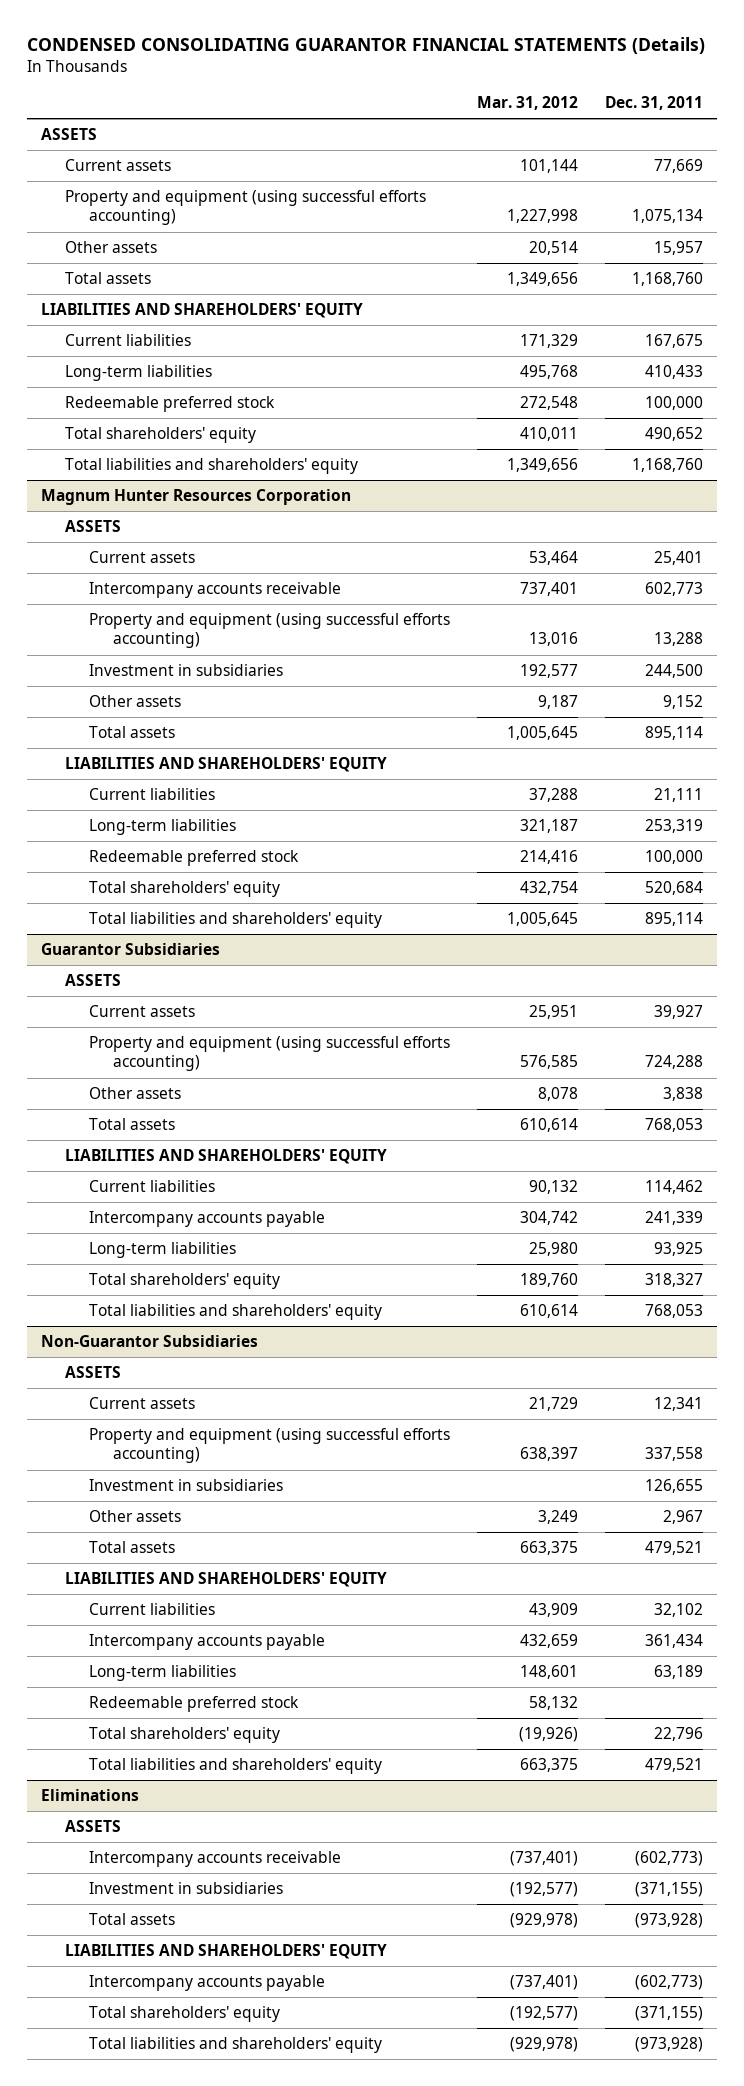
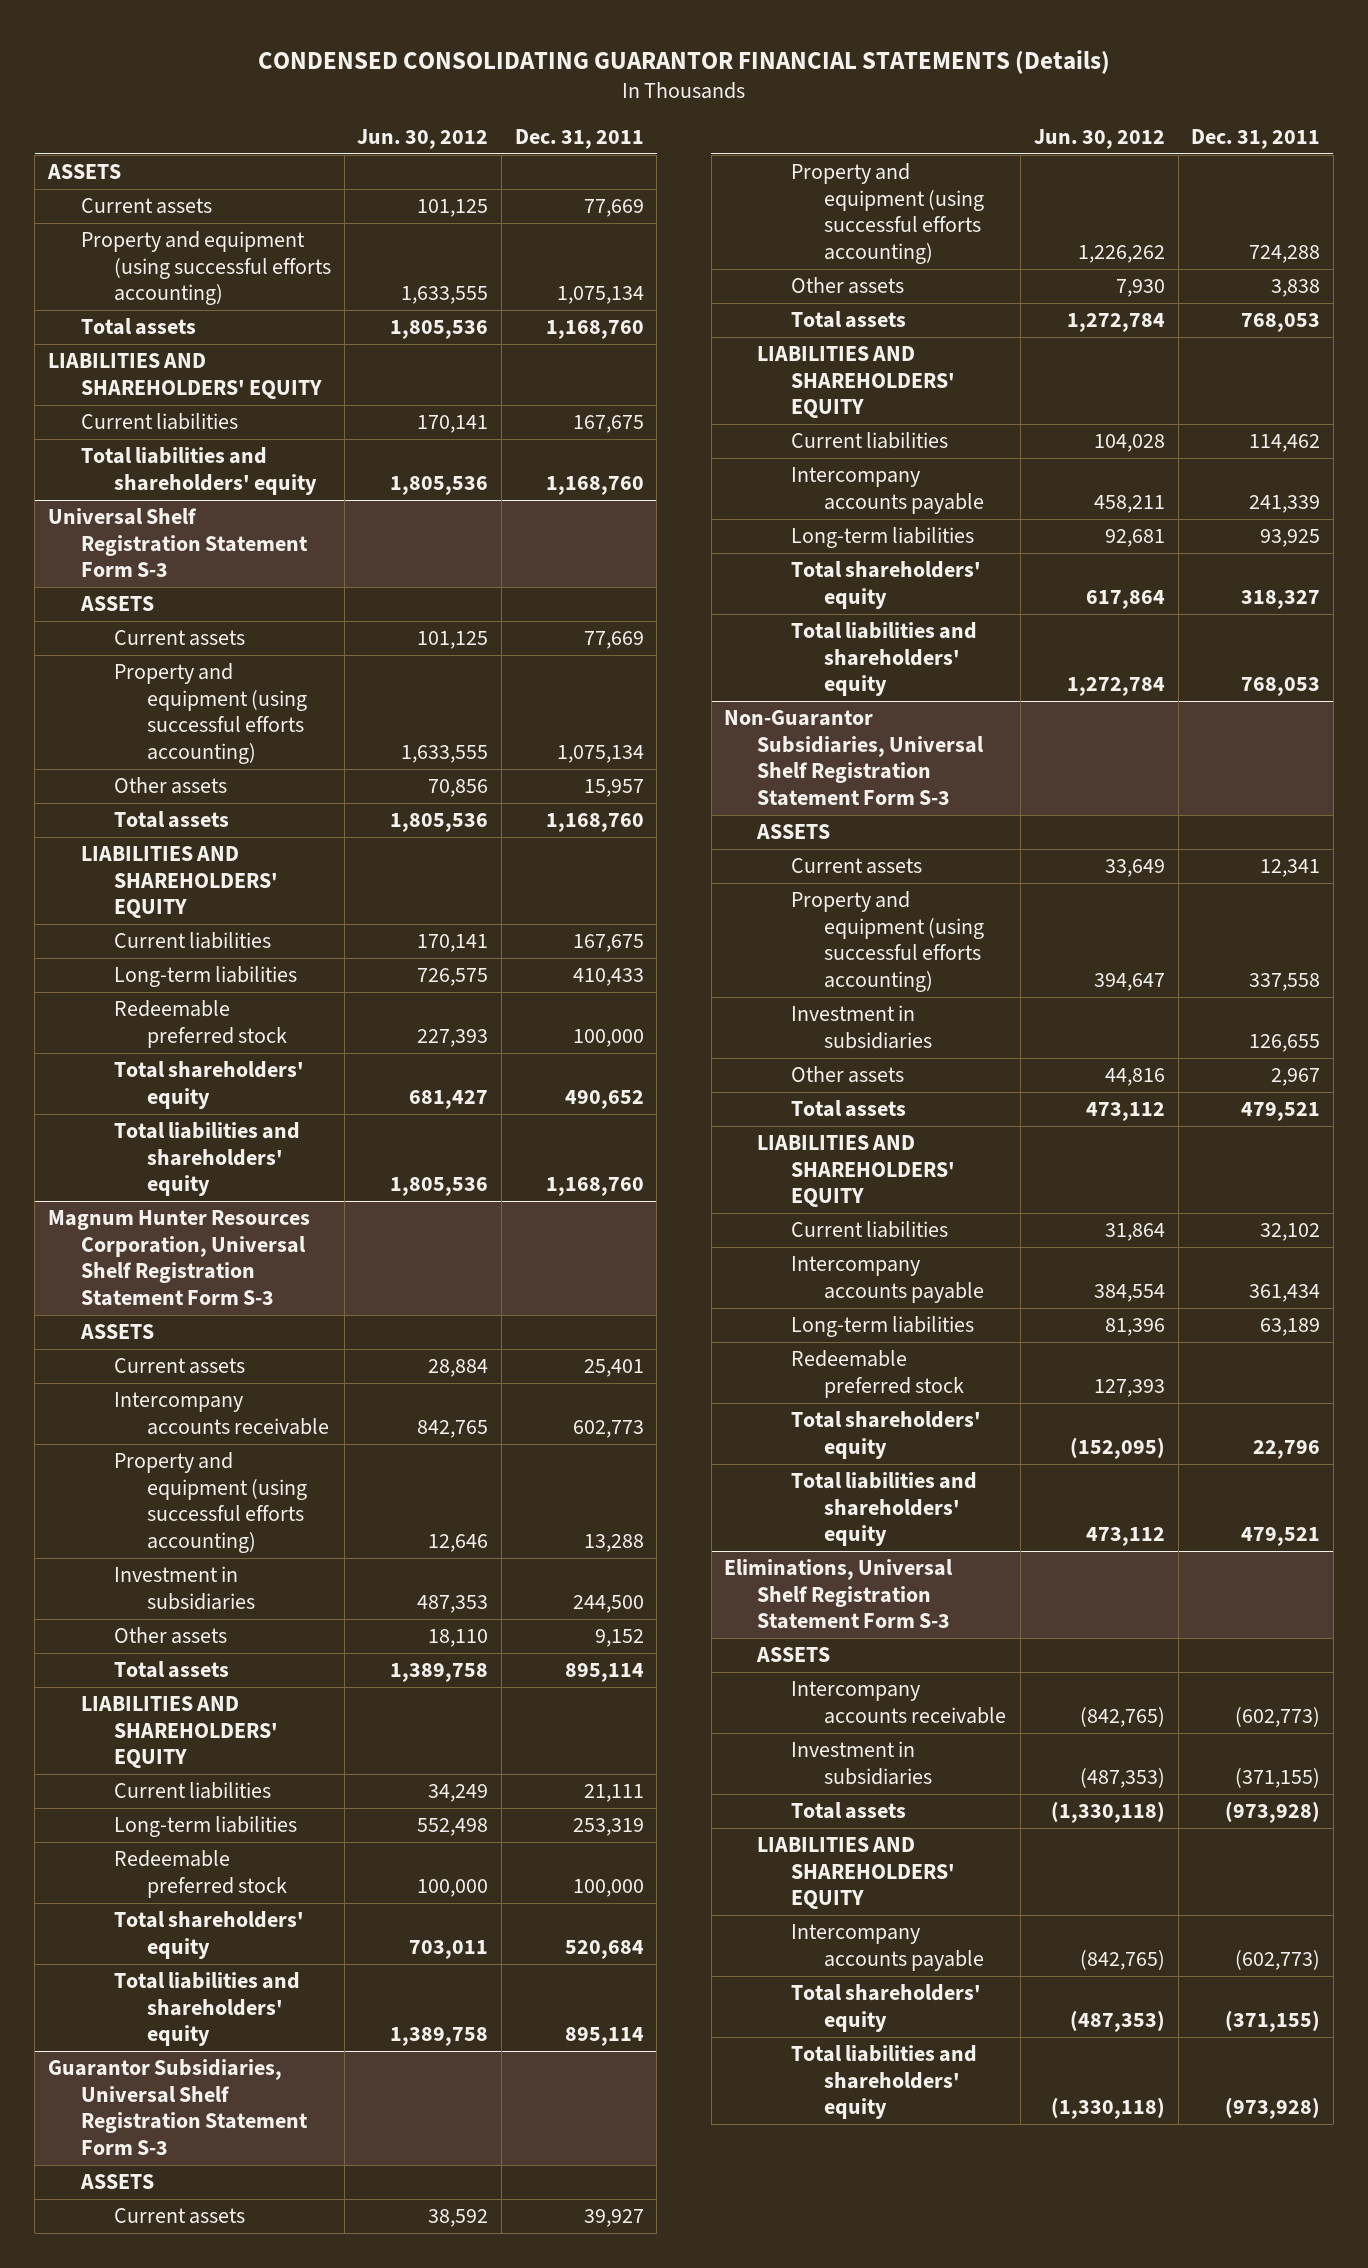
[477,96,579,111] Mar. 31, 2012 -> none
none -> [357,128,489,149] Jun. 30, 2012
none -> [81,318,197,336] Total assets
none -> [47,353,323,399] LIABILITIES AND SHAREHOLDERS' EQUITY
none -> [81,413,239,431] Current liabilities
none -> [81,447,318,495] Total liabilities and shareholders' equity
none -> [47,508,309,578] Universal Shelf Registration Statement Form S-3
none -> [80,596,155,612] ASSETS
none -> [114,630,246,647] Current assets
none -> [114,663,308,764] Property and equipment (using successful efforts accounting)
[40,489,351,506] Magnum Hunter Resources Corporation -> none
none -> [47,1210,310,1306] Magnum Hunter Resources Corporation, Universal Shelf Registration Statement Form S-3
[40,943,220,956] Guarantor Subsidiaries -> none
none -> [47,2059,309,2155] Guarantor Subsidiaries, Universal Shelf Registration Statement Form S-3
[40,1335,258,1348] Non-Guarantor Subsidiaries -> none
none -> [724,710,985,806] Non-Guarantor Subsidiaries, Universal Shelf Registration Statement Form S-3
[40,1789,139,1802] Eliminations -> none
none -> [724,1559,954,1630] Eliminations, Universal Shelf Registration Statement Form S-3

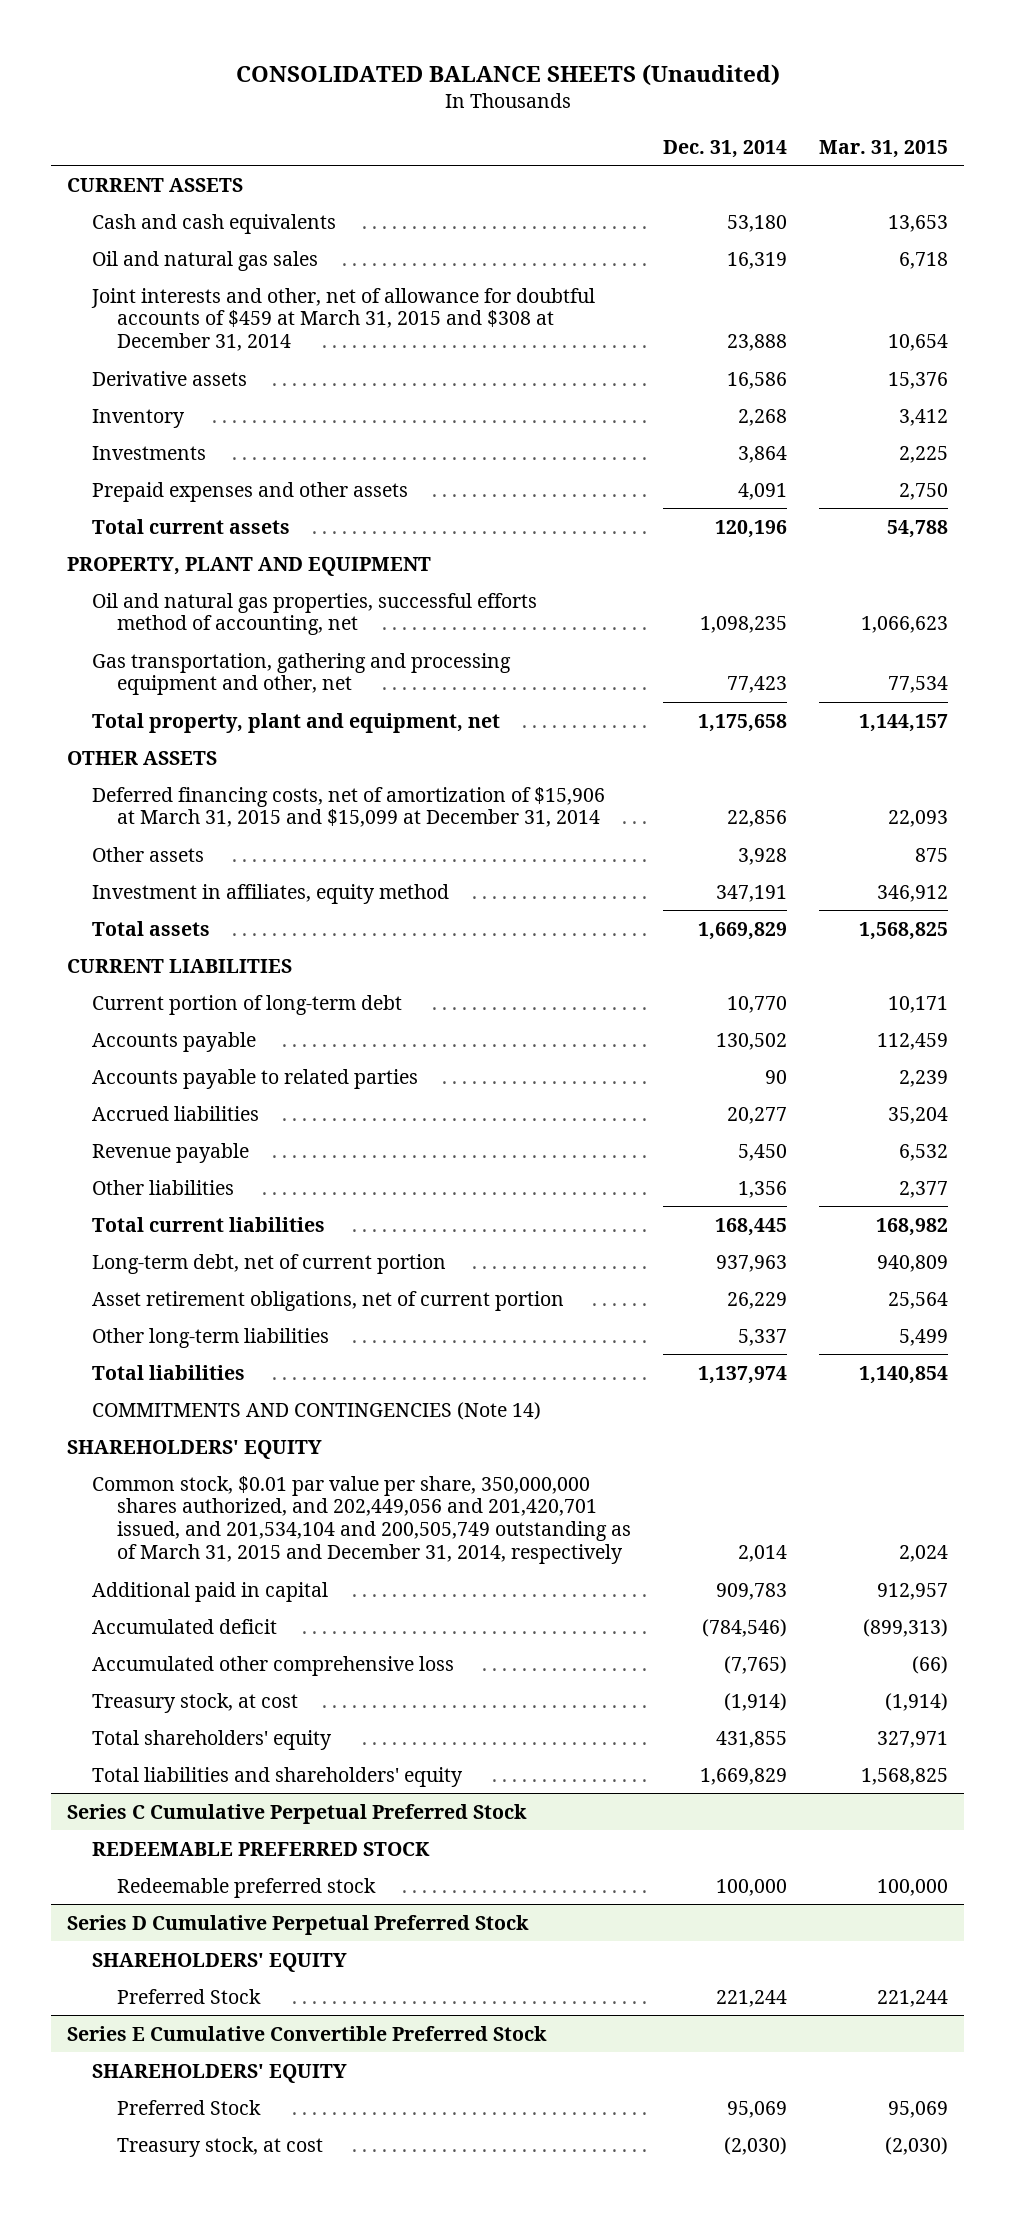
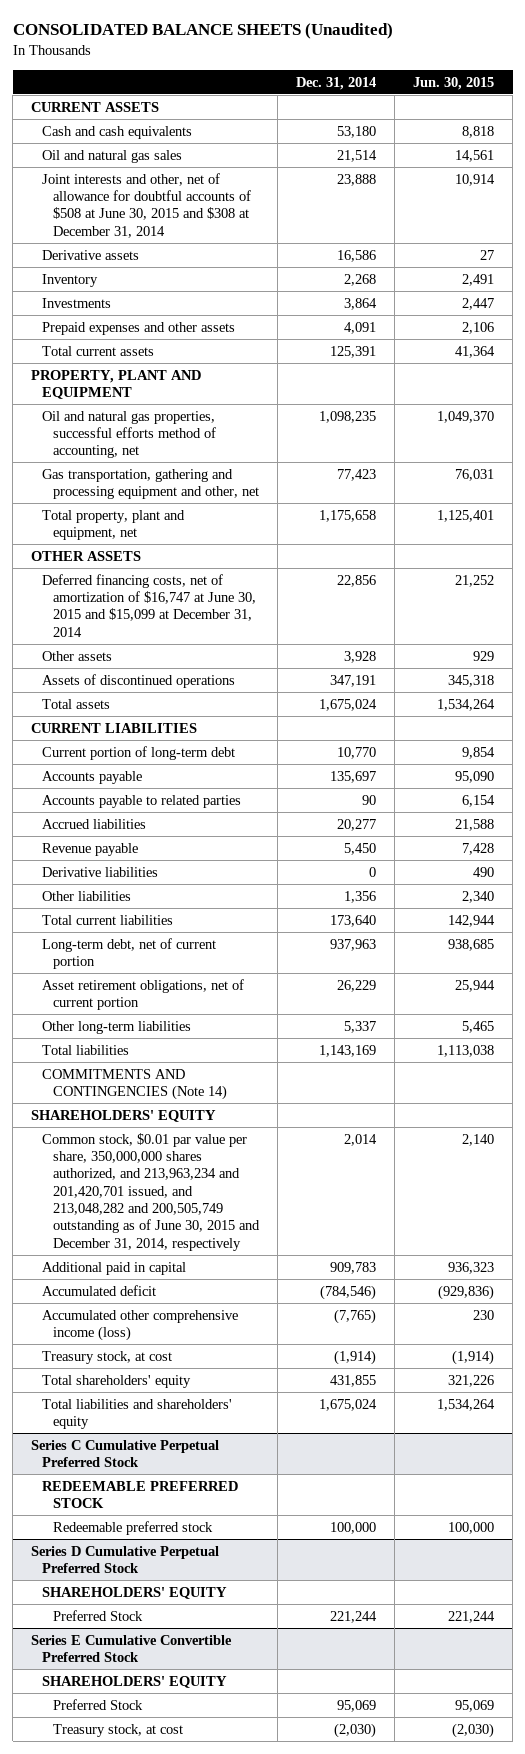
[819,139,949,158] Mar. 31, 2015 -> none
none -> [413,76,495,90] Jun. 30, 2015
[727,251,788,269] 16,319 -> [337,149,378,162] 21,514
[91,287,596,352] Joint interests and other, net of allowance for doubtful accounts of $459 at March 31, 2015 and $308 at December 31, 2014 -> [42,172,252,238] Joint interests and other, net of allowance for doubtful accounts of $508 at June 30, 2015 and $308 at December 31, 2014
[715,519,788,538] 120,196 -> [330,345,377,358] 125,391
[92,786,606,828] Deferred financing costs, net of amortization of $15,906 at March 31, 2015 and $15,099 at December 31, 2014 -> [42,573,257,637] Deferred financing costs, net of amortization of $16,747 at June 30, 2015 and $15,099 at December 31, 2014
[92,883,450,904] Investment in affiliates, equity method -> [42,673,236,688] Assets of discontinued operations
[698,921,788,940] 1,669,829 -> [319,698,378,711] 1,675,024
[716,1032,788,1050] 130,502 -> [330,770,377,783] 135,697
none -> [42,866,159,877] Derivative liabilities
[715,1217,788,1236] 168,445 -> [330,914,377,927] 173,640
[698,1365,788,1384] 1,137,974 -> [319,1044,377,1057] 1,143,169
[92,1475,632,1564] Common stock, $0.01 par value per share, 350,000,000 shares authorized, and 202,449,056 and 201,420,701 issued, and 201,534,104 and 200,505,749 outstanding as of March 31, 2015 and December 31, 2014, respectively -> [42,1132,261,1251] Common stock, $0.01 par value per share, 350,000,000 shares authorized, and 213,963,234 and 201,420,701 issued, and 213,048,282 and 200,505,749 outstanding as of June 30, 2015 and December 31, 2014, respectively
[92,1655,455,1676] Accumulated other comprehensive loss -> [42,1309,239,1341] Accumulated other comprehensive income (loss)
[700,1767,788,1785] 1,669,829 -> [319,1398,378,1411] 1,675,024

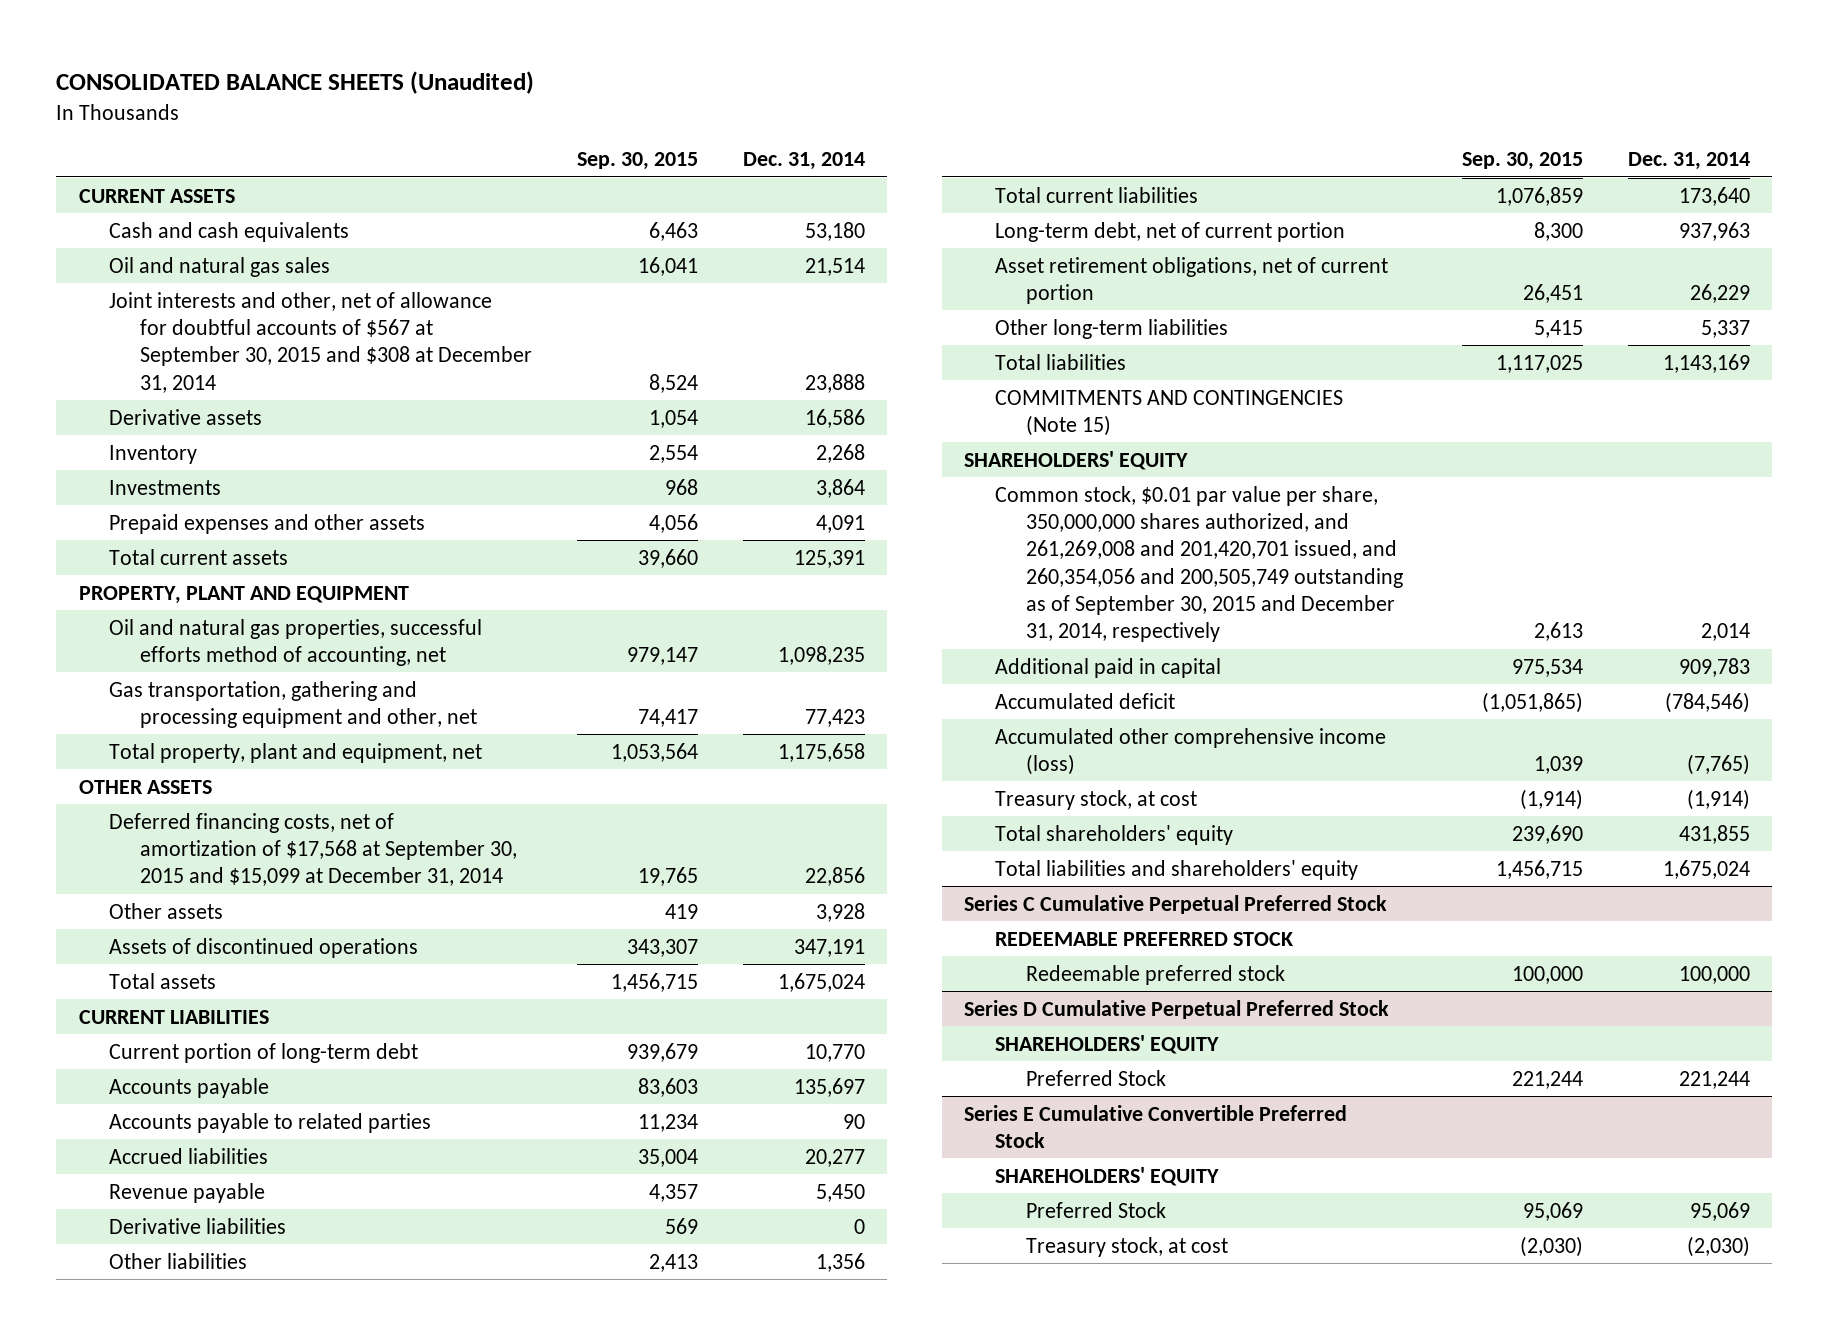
[413,76,495,90] Jun. 30, 2015 -> none
none -> [576,152,698,171] Sep. 30, 2015
[42,172,252,238] Joint interests and other, net of allowance for doubtful accounts of $508 at June 30, 2015 and $308 at December 31, 2014 -> [109,291,533,393] Joint interests and other, net of allowance for doubtful accounts of $567 at September 30, 2015 and $308 at December 31, 2014
[42,573,257,637] Deferred financing costs, net of amortization of $16,747 at June 30, 2015 and $15,099 at December 31, 2014 -> [109,812,518,887] Deferred financing costs, net of amortization of $17,568 at September 30, 2015 and $15,099 at December 31, 2014
[42,1068,228,1100] COMMITMENTS AND CONTINGENCIES (Note 14) -> [994,389,1343,436] COMMITMENTS AND CONTINGENCIES (Note 15)
[42,1132,261,1251] Common stock, $0.01 par value per share, 350,000,000 shares authorized, and 213,963,234 and 201,420,701 issued, and 213,048,282 and 200,505,749 outstanding as of June 30, 2015 and December 31, 2014, respectively -> [994,485,1403,643] Common stock, $0.01 par value per share, 350,000,000 shares authorized, and 261,269,008 and 201,420,701 issued, and 260,354,056 and 200,505,749 outstanding as of September 30, 2015 and December 31, 2014, respectively

